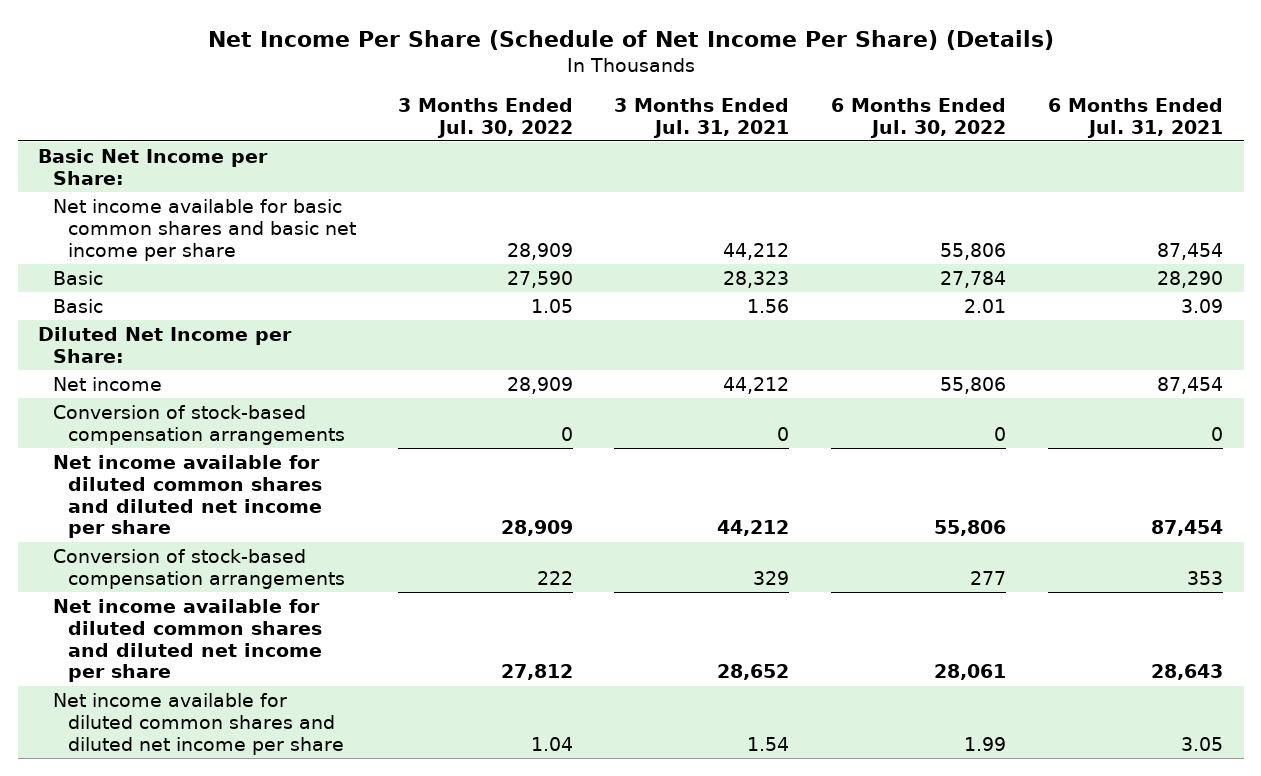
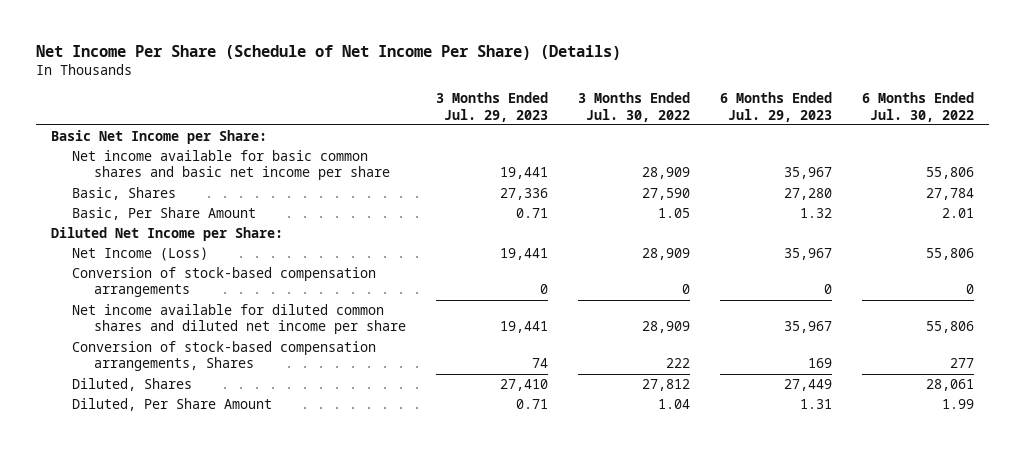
[614,97,790,138] 3 Months Ended Jul. 31, 2021 -> none
[1047,97,1223,138] 6 Months Ended Jul. 31, 2021 -> none
none -> [435,92,548,122] 3 Months Ended Jul. 29, 2023
none -> [719,92,832,122] 6 Months Ended Jul. 29, 2023
[53,270,104,285] Basic -> [72,186,177,200] Basic, Shares
[53,298,104,313] Basic -> [72,206,257,220] Basic, Per Share Amount
[53,376,163,391] Net income -> [72,246,209,261] Net Income (Loss)
[53,548,346,589] Conversion of stock-based compensation arrangements -> [72,340,377,372] Conversion of stock-based compensation arrangements, Shares
[53,598,323,683] Net income available for diluted common shares and diluted net income per share -> [72,377,193,391] Diluted, Shares
[53,692,345,755] Net income available for diluted common shares and diluted net income per share -> [72,397,273,411] Diluted, Per Share Amount

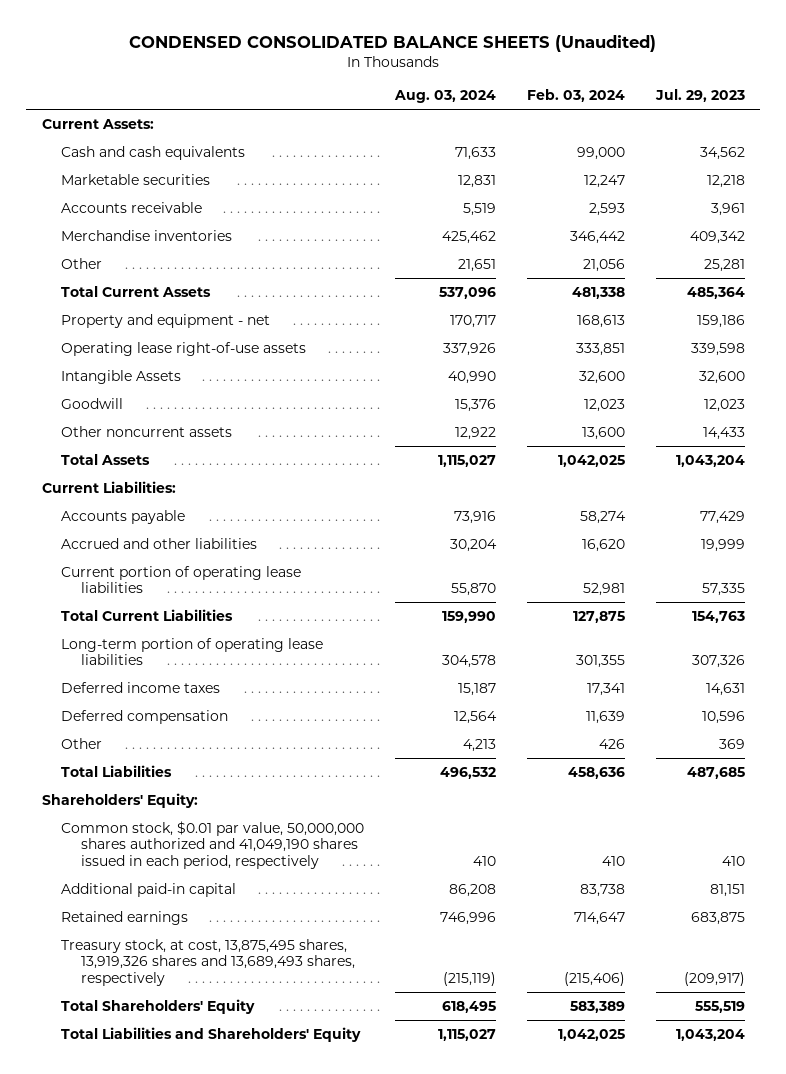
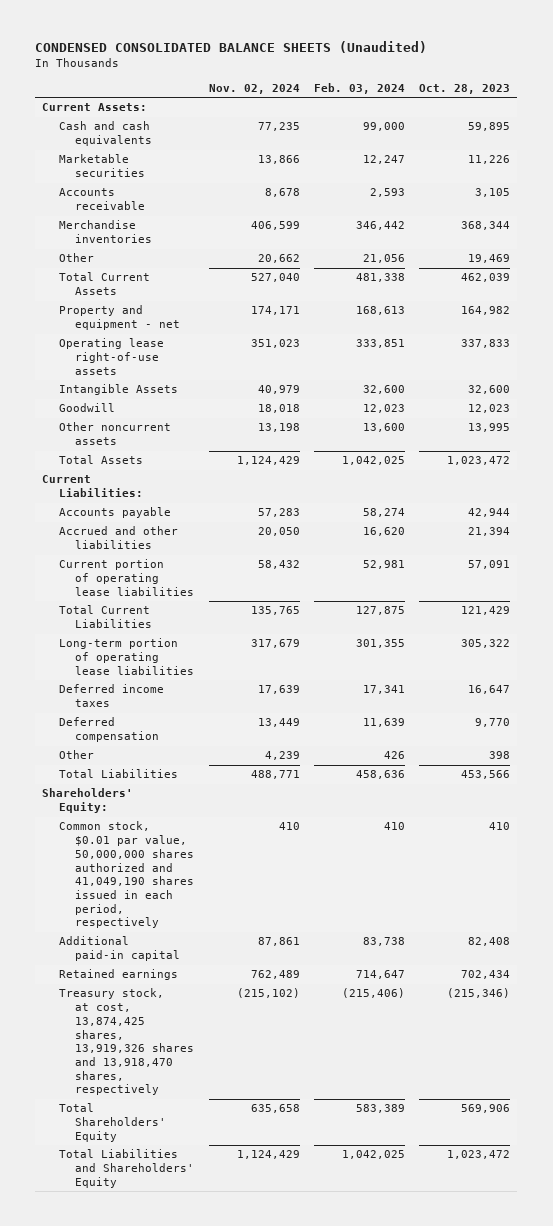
[393,90,496,104] Aug. 03, 2024 -> none
[654,89,745,103] Jul. 29, 2023 -> none
none -> [208,83,300,94] Nov. 02, 2024
none -> [419,83,511,94] Oct. 28, 2023
[61,938,355,986] Treasury stock, at cost, 13,875,495 shares, 13,919,326 shares and 13,689,493 shares, respectively -> [58,988,195,1096] Treasury stock, at cost, 13,874,425 shares, 13,919,326 shares and 13,918,470 shares, respectively

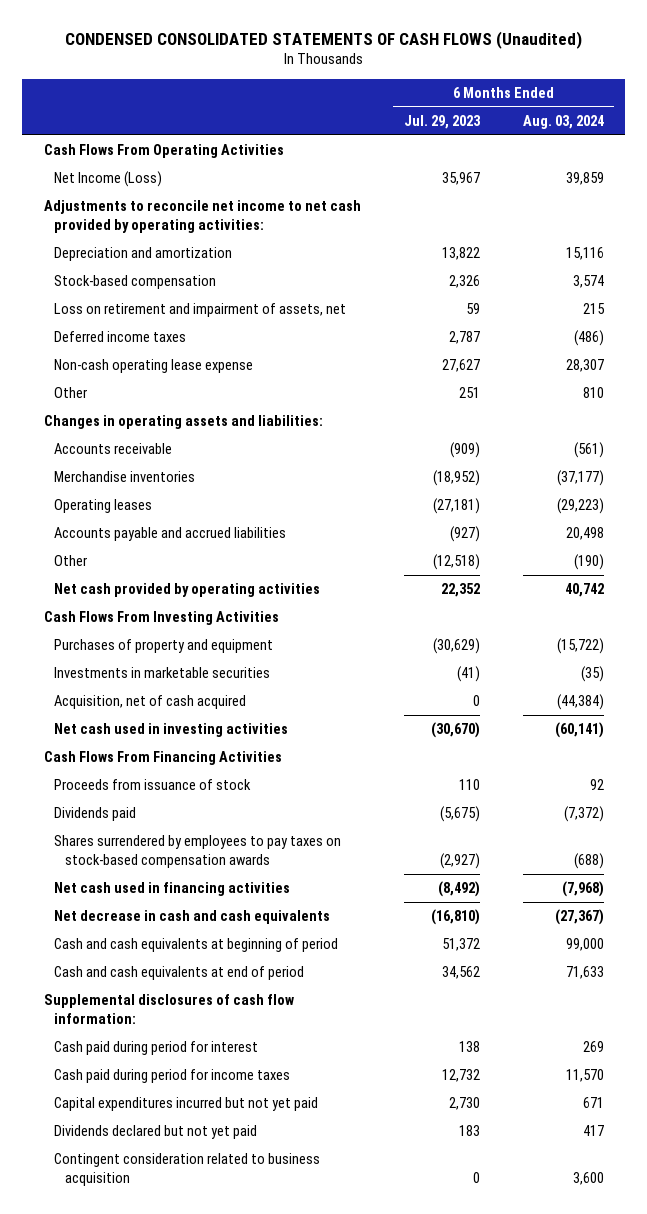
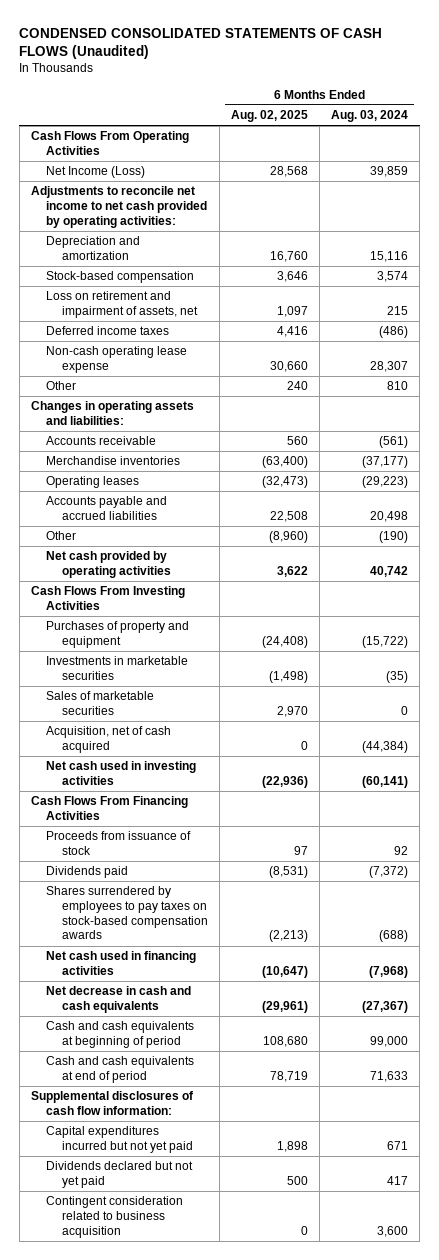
[403,114,481,129] Jul. 29, 2023 -> none
none -> [230,110,308,123] Aug. 02, 2025
none -> [46,691,155,716] Sales of marketable securities
[54,1041,259,1056] Cash paid during period for interest -> none
[54,1069,291,1084] Cash paid during period for income taxes -> none

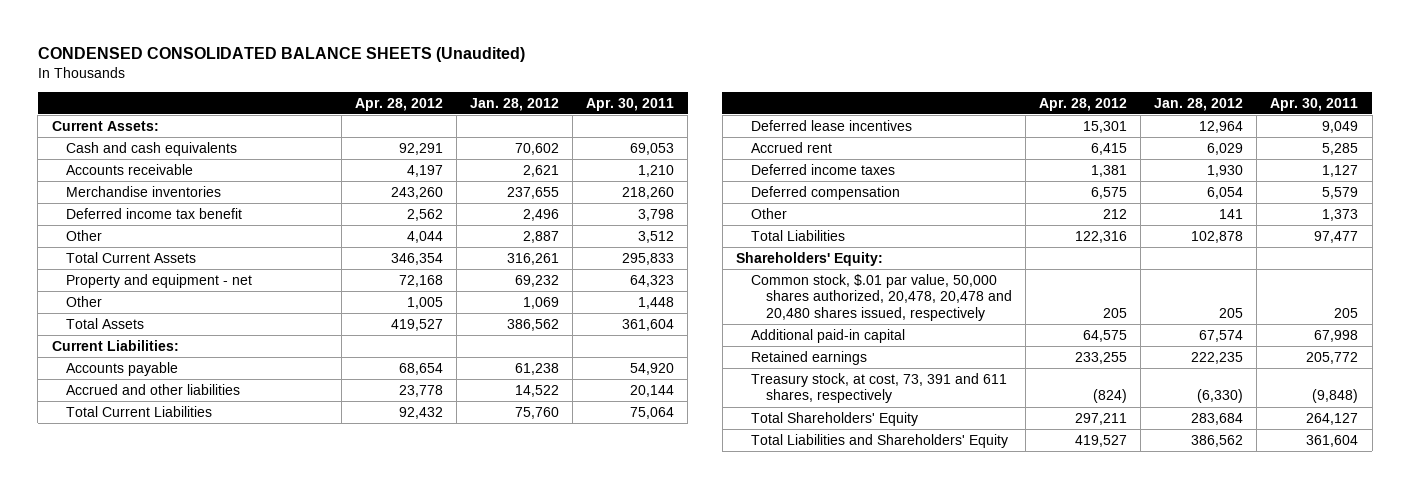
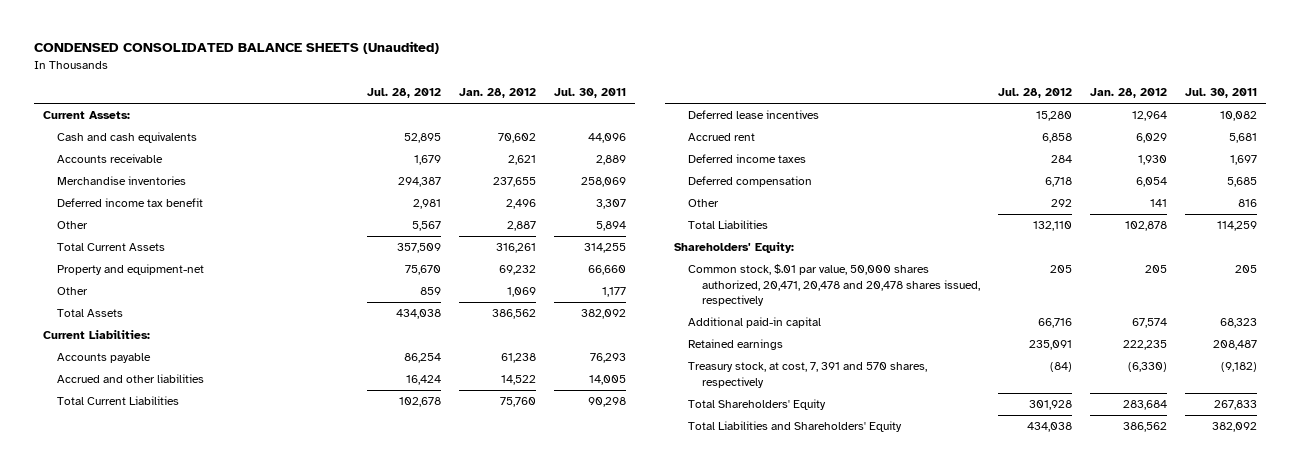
[354,97,443,111] Apr. 28, 2012 -> none
[586,97,675,111] Apr. 30, 2011 -> none
none -> [366,88,441,99] Jul. 28, 2012
none -> [553,88,626,99] Jul. 30, 2011
[66,273,253,288] Property and equipment - net -> [56,264,204,276] Property and equipment-net
[750,273,1012,321] Common stock, $.01 par value, 50,000 shares authorized, 20,478, 20,478 and 20,480 shares issued, respectively -> [687,264,981,307] Common stock, $.01 par value, 50,000 shares authorized, 20,471, 20,478 and 20,478 shares issued, respectively
[750,372,1007,404] Treasury stock, at cost, 73, 391 and 611 shares, respectively -> [687,362,927,388] Treasury stock, at cost, 7, 391 and 570 shares, respectively

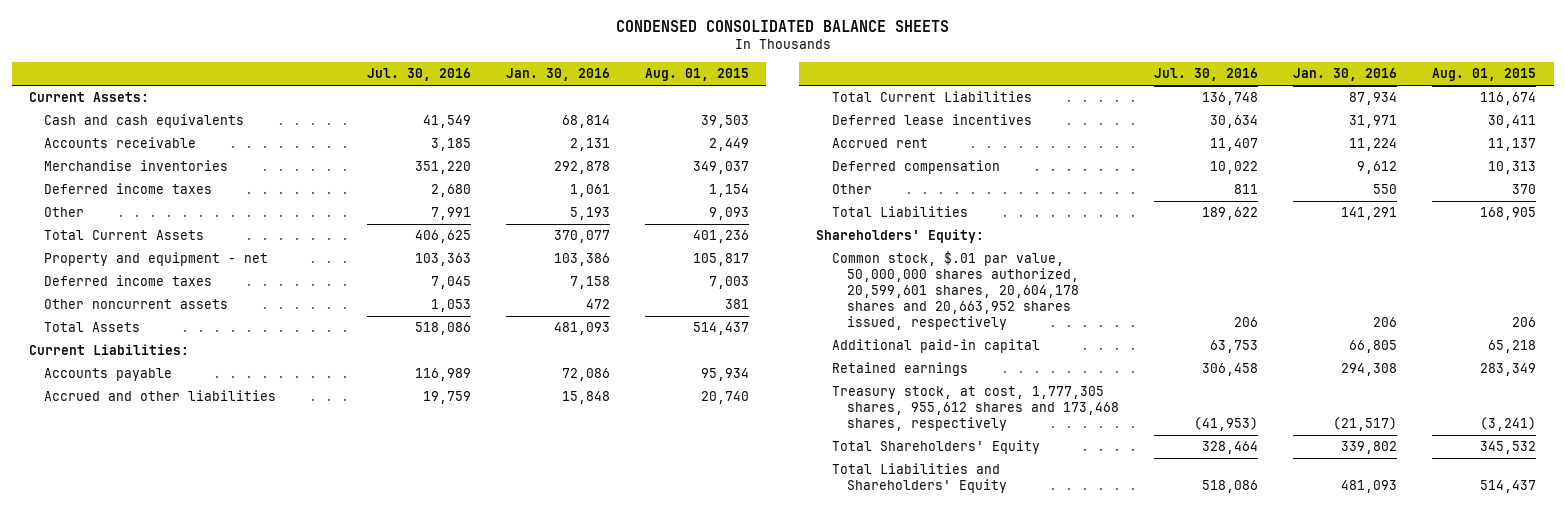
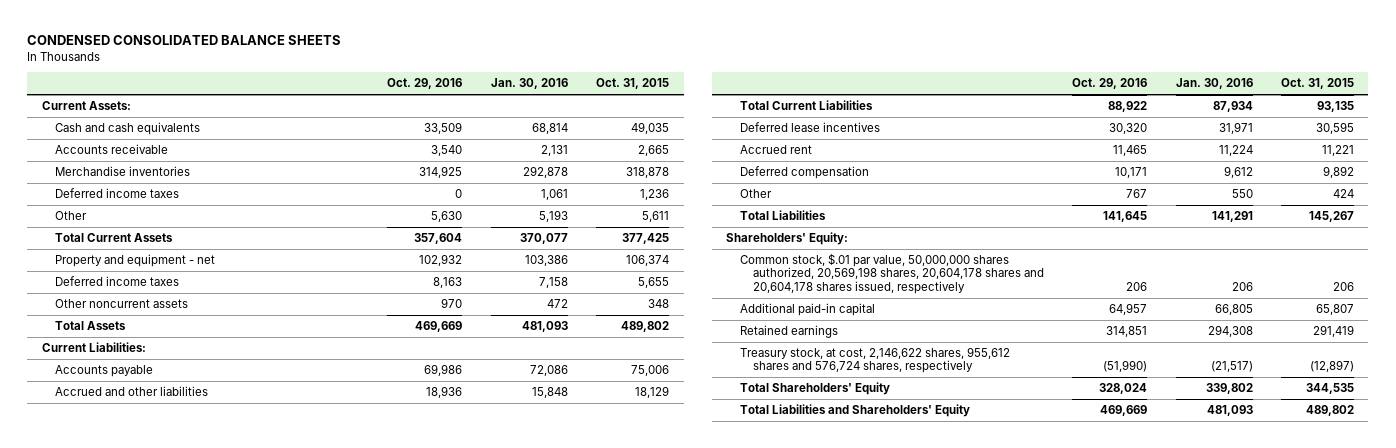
[366,68,471,82] Jul. 30, 2016 -> none
[644,68,749,82] Aug. 01, 2015 -> none
none -> [387,78,463,90] Oct. 29, 2016
none -> [596,78,670,90] Oct. 31, 2015
[831,250,1080,330] Common stock, $.01 par value, 50,000,000 shares authorized, 20,599,601 shares, 20,604,178 shares and 20,663,952 shares issued, respectively -> [739,253,1044,294] Common stock, $.01 par value, 50,000,000 shares authorized, 20,569,198 shares, 20,604,178 shares and 20,604,178 shares issued, respectively
[831,386,1120,432] Treasury stock, at cost, 1,777,305 shares, 955,612 shares and 173,468 shares, respectively -> [739,347,1010,374] Treasury stock, at cost, 2,146,622 shares, 955,612 shares and 576,724 shares, respectively

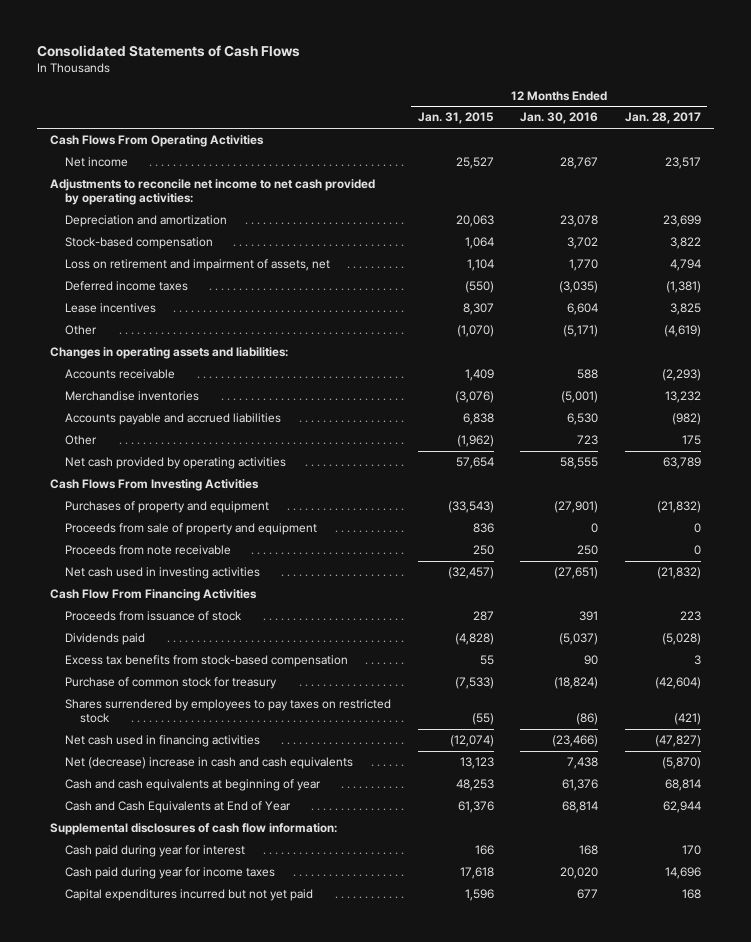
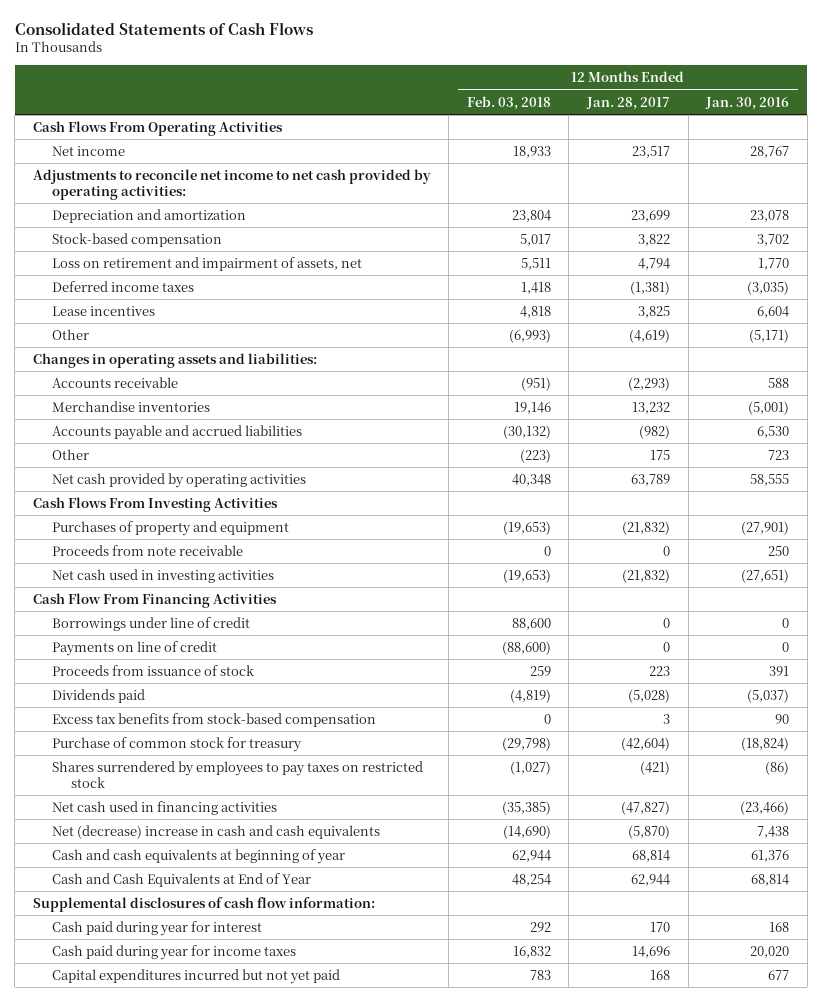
[417,112,494,125] Jan. 31, 2015 -> none
none -> [466,95,551,110] Feb. 03, 2018
[65,523,318,536] Proceeds from sale of property and equipment -> none
none -> [52,616,251,631] Borrowings under line of credit
none -> [52,640,218,656] Payments on line of credit

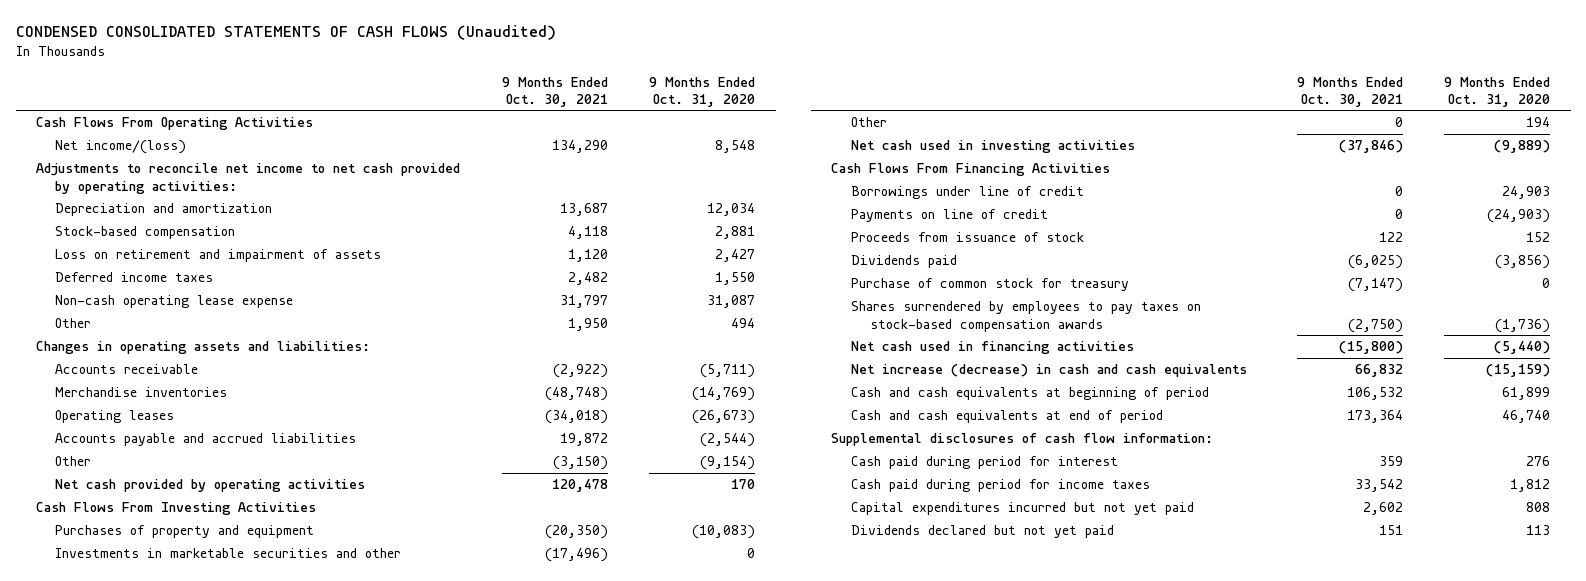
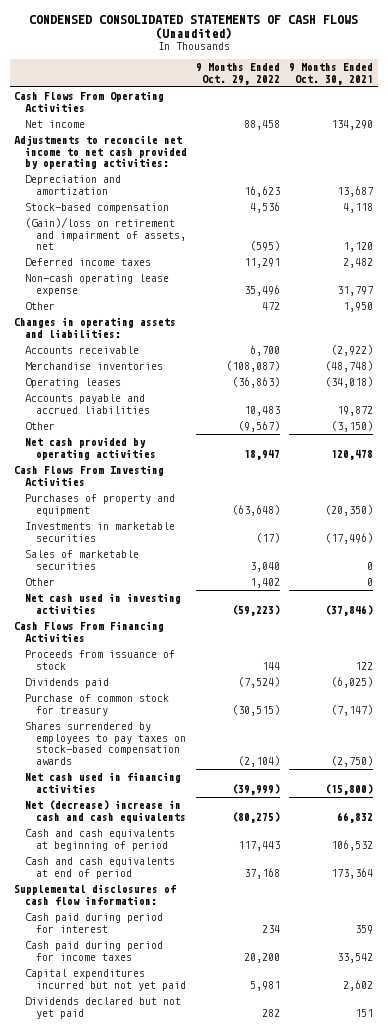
[649,76,756,107] 9 Months Ended Oct. 31, 2020 -> none
none -> [196,63,281,85] 9 Months Ended Oct. 29, 2022
[55,140,187,155] Net income/(loss) -> [24,120,85,129] Net income
[55,249,382,263] Loss on retirement and impairment of assets -> [24,217,186,251] (Gain)/loss on retirement and impairment of assets, net
[55,548,402,559] Investments in marketable securities and other -> [24,522,175,542] Investments in marketable securities
none -> [24,550,139,570] Sales of marketable securities
[850,186,1084,200] Borrowings under line of credit -> none
[850,209,1048,223] Payments on line of credit -> none
[850,364,1247,378] Net increase (decrease) in cash and cash equivalents -> [24,800,186,823] Net (decrease) increase in cash and cash equivalents

